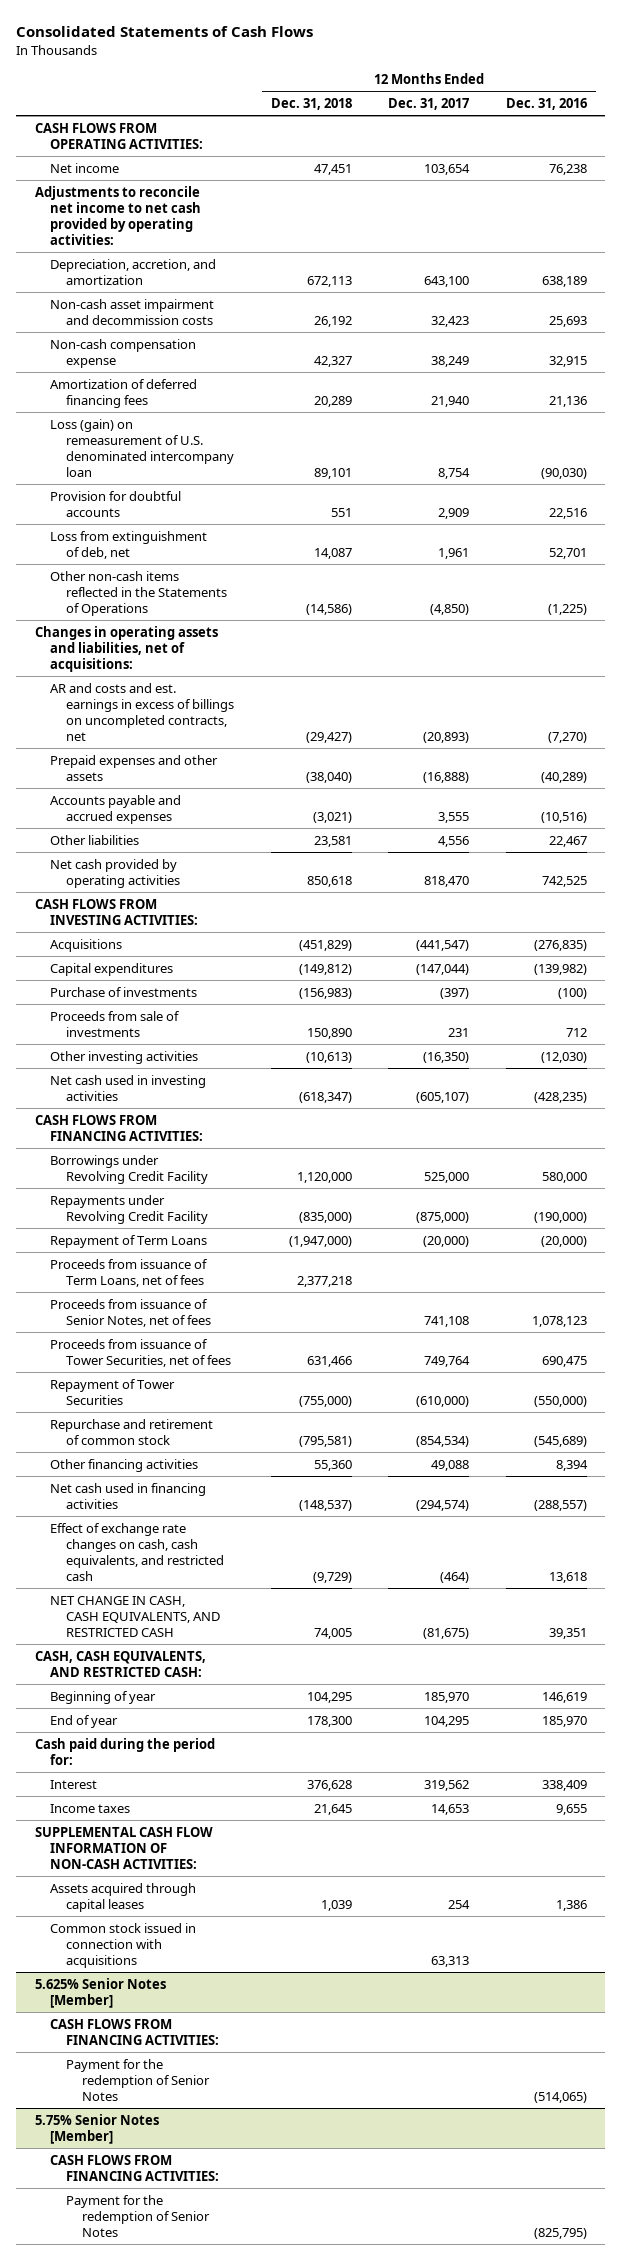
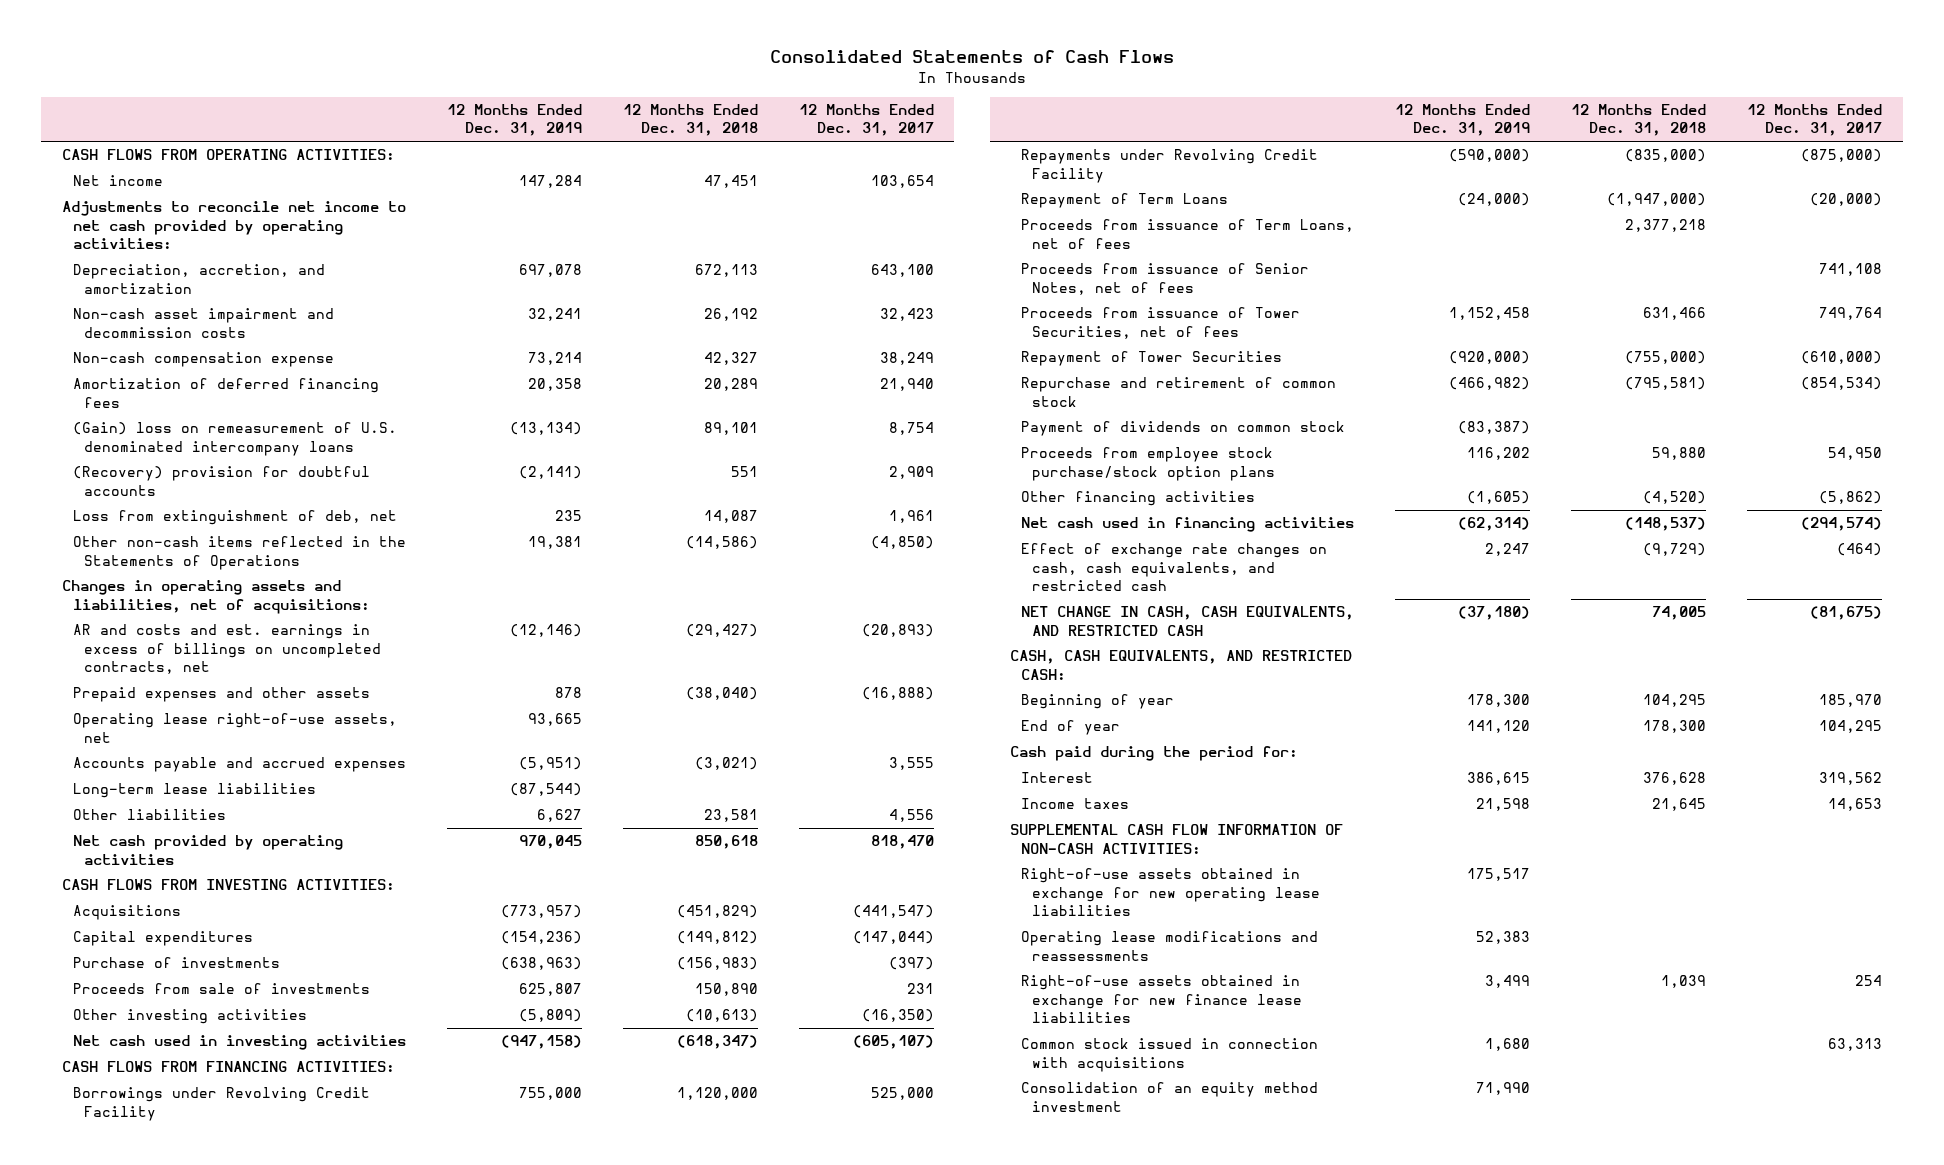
[505,98,587,111] Dec. 31, 2016 -> none
none -> [446,104,582,137] 12 Months Ended Dec. 31, 2019
[50,418,235,478] Loss (gain) on remeasurement of U.S. denominated intercompany loan -> [72,422,397,456] (Gain) loss on remeasurement of U.S. denominated intercompany loans
[50,490,182,517] Provision for doubtful accounts -> [72,466,370,496] (Recovery) provision for doubtful accounts
none -> [72,713,397,743] Operating lease right-of-use assets, net
none -> [72,783,316,799] Long-term lease liabilities
none -> [1021,421,1346,437] Payment of dividends on common stock
none -> [1021,447,1276,481] Proceeds from employee stock purchase/stock option plans
[313,1459,352,1471] 55,360 -> [1643,491,1707,505] (4,520)
[431,1459,470,1471] 49,088 -> [1819,491,1883,505] (5,862)
none -> [1021,868,1321,917] Right-of-use assets obtained in exchange for new operating lease liabilities
none -> [1021,931,1319,961] Operating lease modifications and reassessments
[50,1882,197,1912] Assets acquired through capital leases -> [1021,975,1303,1024] Right-of-use assets obtained in exchange for new finance lease liabilities
[34,1977,166,2008] 5.625% Senior Notes [Member] -> none
[50,2018,220,2045] CASH FLOWS FROM FINANCING ACTIVITIES: -> none
[66,2058,211,2102] Payment for the redemption of Senior Notes -> none
[34,2113,159,2144] 5.75% Senior Notes [Member] -> none
[50,2154,220,2181] CASH FLOWS FROM FINANCING ACTIVITIES: -> none
[66,2194,211,2238] Payment for the redemption of Senior Notes -> none
none -> [1021,1082,1319,1112] Consolidation of an equity method investment

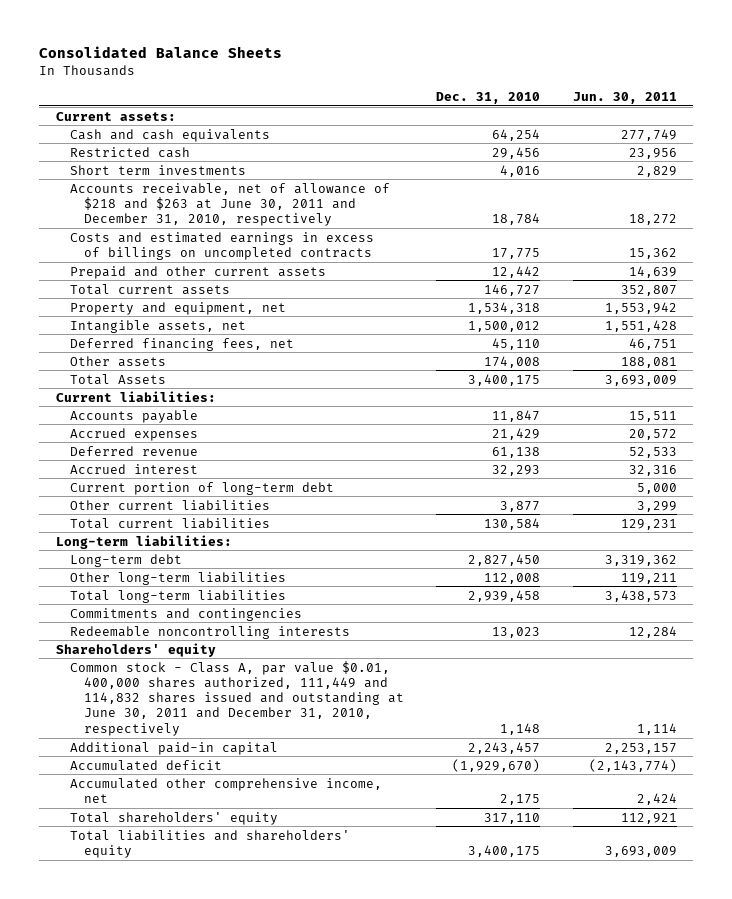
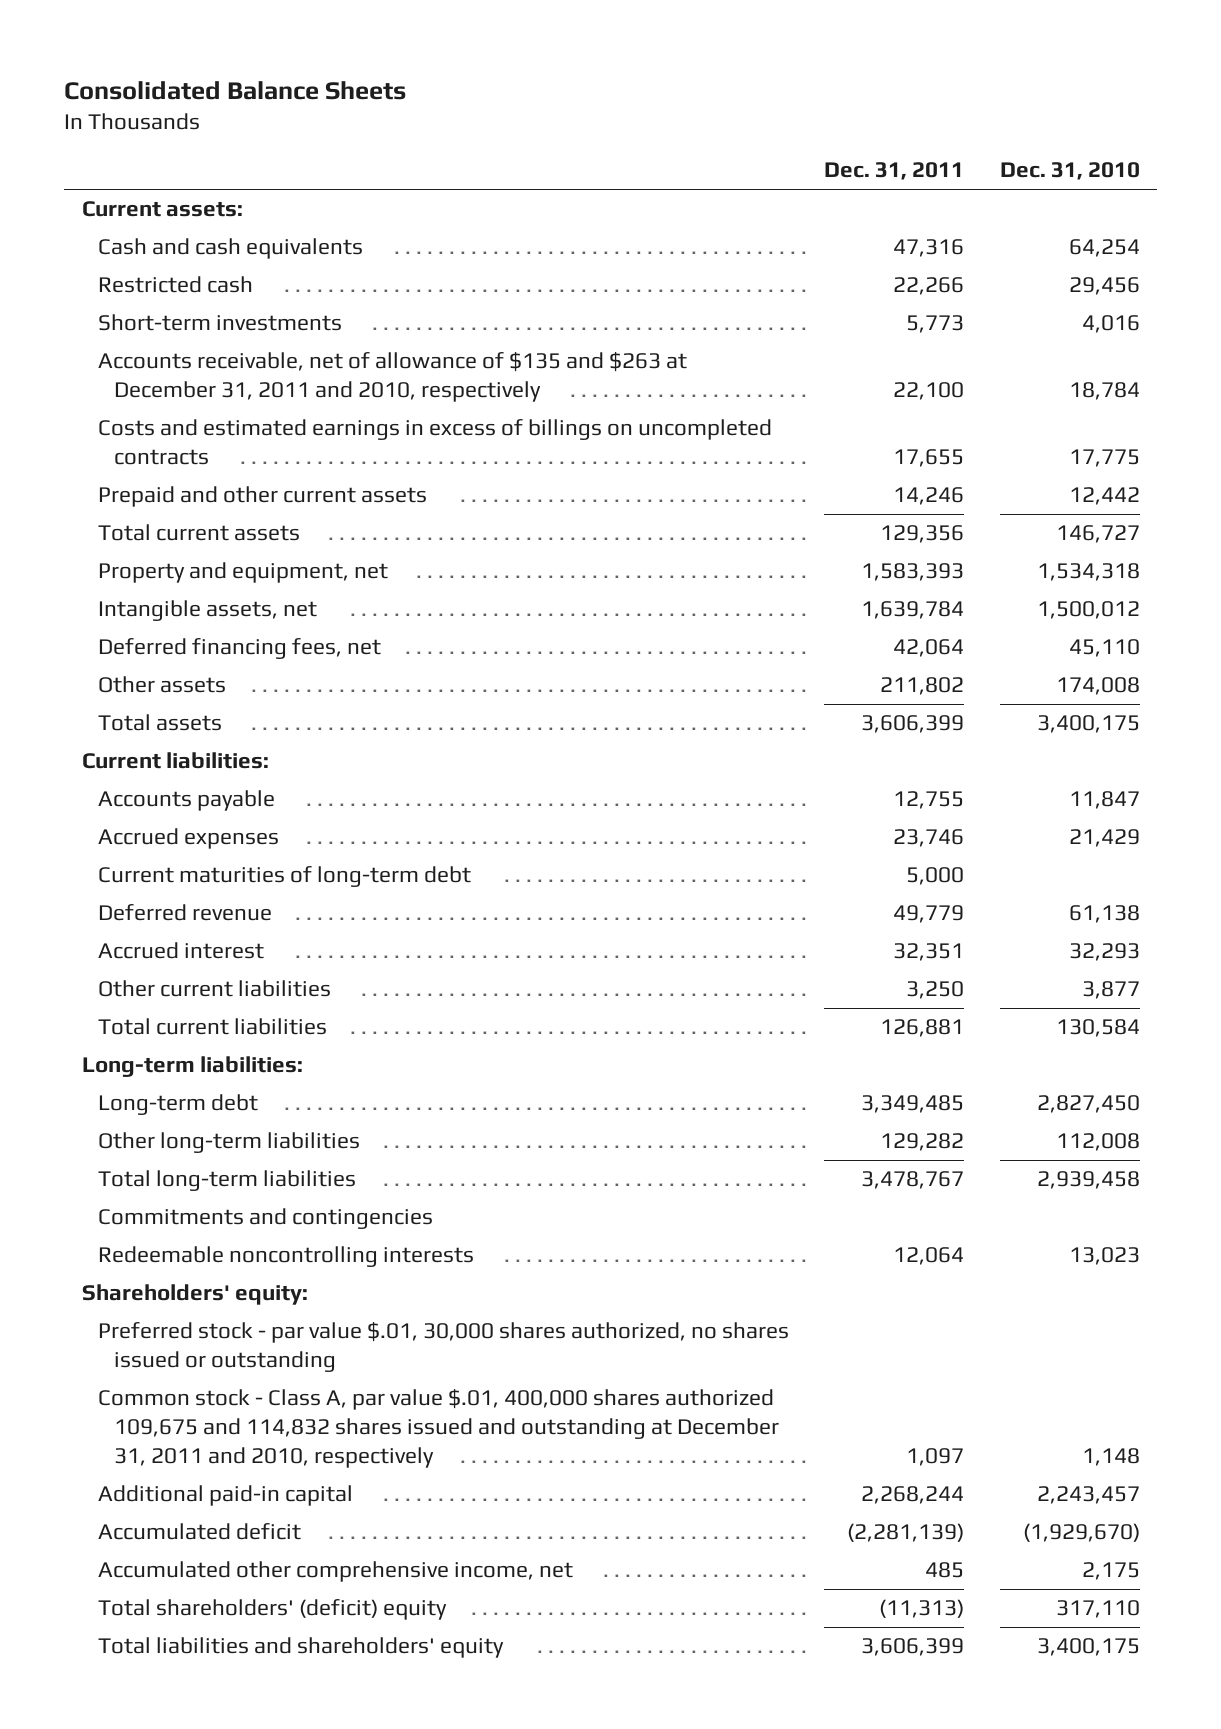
[572,91,677,104] Jun. 30, 2011 -> none
none -> [824,162,965,181] Dec. 31, 2011
[69,164,246,175] Short term investments -> [97,314,342,332] Short-term investments
[69,182,390,227] Accounts receivable, net of allowance of $218 and $263 at June 30, 2011 and December 31, 2010, respectively -> [97,352,687,403] Accounts receivable, net of allowance of $135 and $263 at December 31, 2011 and 2010, respectively
[69,373,166,385] Total Assets -> [97,714,222,732] Total assets
none -> [97,866,471,888] Current maturities of long-term debt
[69,481,334,495] Current portion of long-term debt -> none
[55,642,216,657] Shareholders' equity -> [81,1284,308,1306] Shareholders' equity:
none -> [97,1322,789,1373] Preferred stock - par value $.01, 30,000 shares authorized, no shares issued or outstanding
[69,660,404,736] Common stock - Class A, par value $0.01, 400,000 shares authorized, 111,449 and 114,832 shares issued and outstanding at June 30, 2011 and December 31, 2010, respectively -> [97,1389,780,1469] Common stock - Class A, par value $.01, 400,000 shares authorized 109,675 and 114,832 shares issued and outstanding at December 31, 2011 and 2010, respectively
[69,811,278,825] Total shareholders' equity -> [97,1599,447,1621] Total shareholders' (deficit) equity

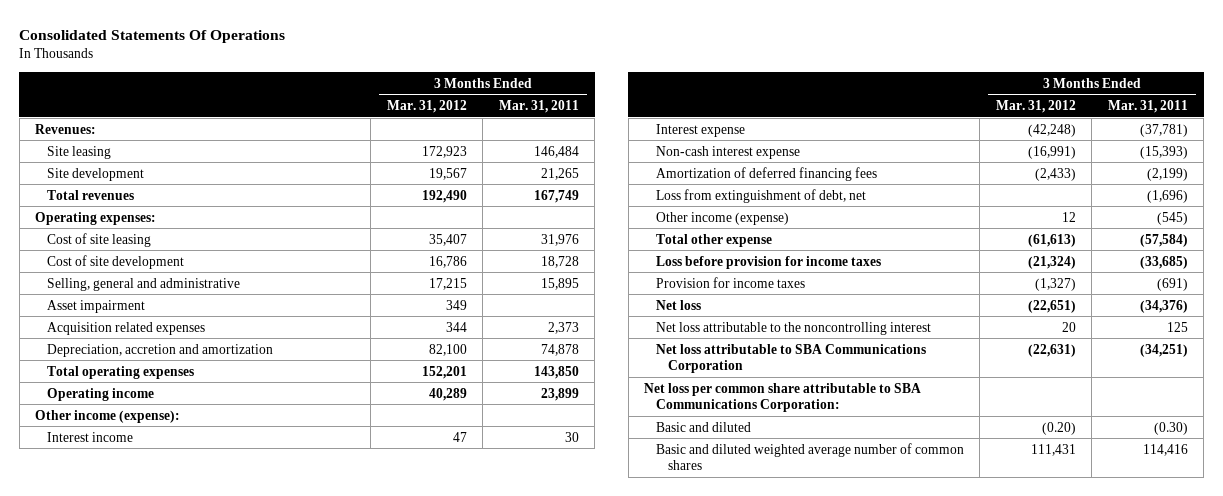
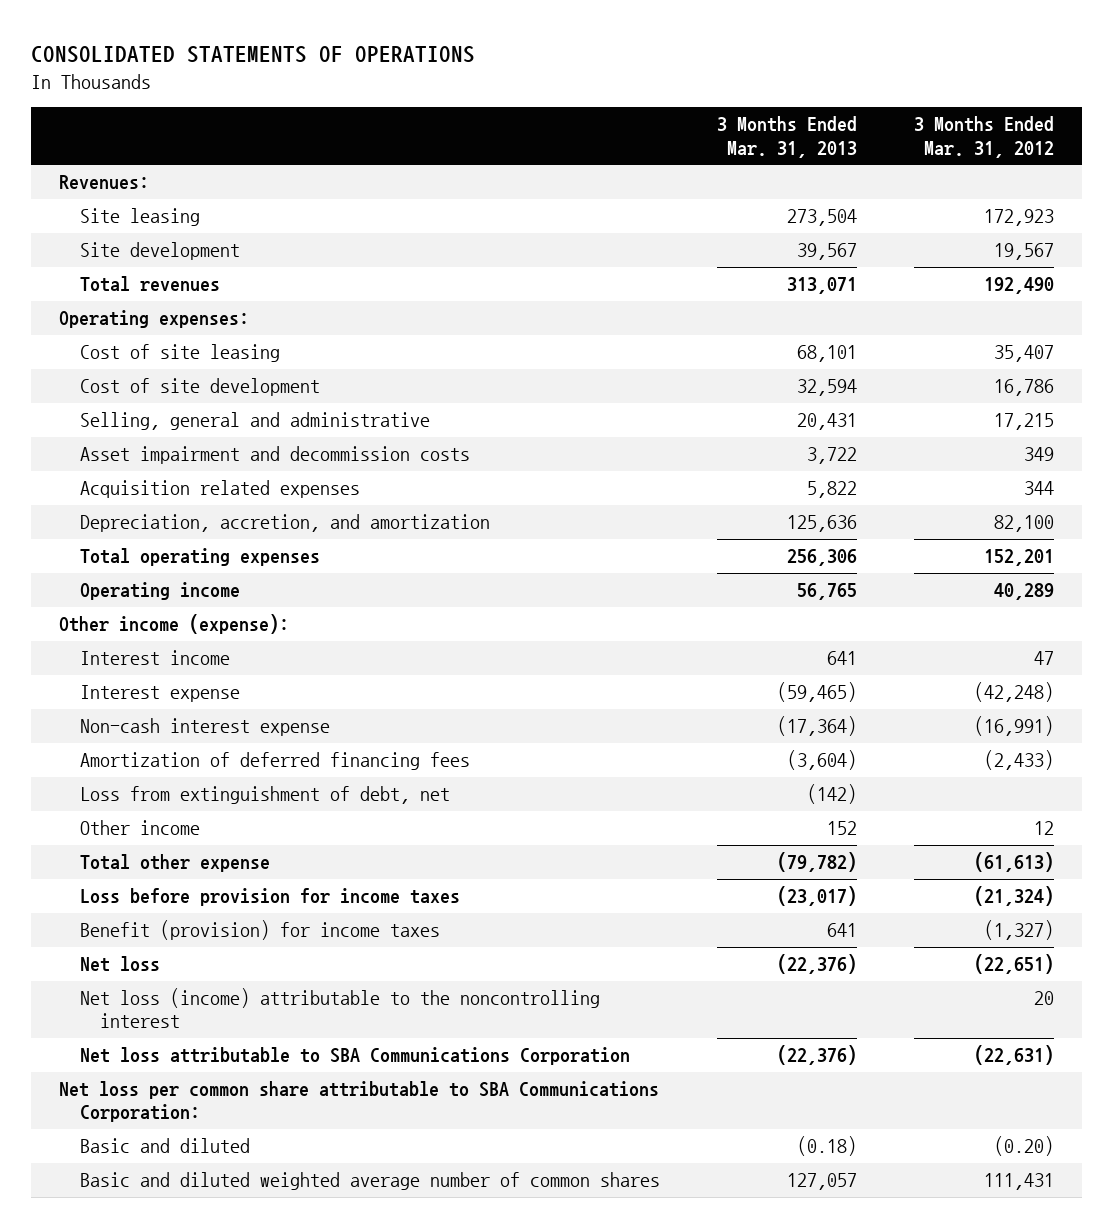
[19,30,286,44] Consolidated Statements Of Operations -> [30,46,475,64] CONSOLIDATED STATEMENTS OF OPERATIONS
[498,99,579,113] Mar. 31, 2011 -> none
none -> [716,116,857,158] 3 Months Ended Mar. 31, 2013
[46,299,145,313] Asset impairment -> [79,446,470,465] Asset impairment and decommission costs
[46,343,273,357] Depreciation, accretion and amortization -> [79,514,490,533] Depreciation, accretion, and amortization
[655,211,789,225] Other income (expense) -> [79,820,200,836] Other income
[655,276,805,288] Provision for income taxes -> [79,920,440,941] Benefit (provision) for income taxes
[655,321,931,335] Net loss attributable to the noncontrolling interest -> [79,988,600,1029] Net loss (income) attributable to the noncontrolling interest

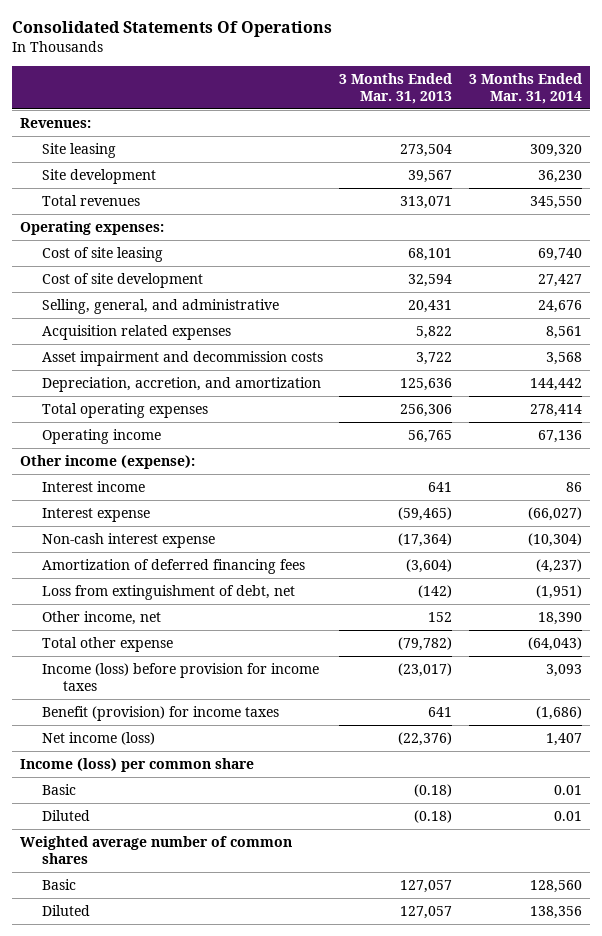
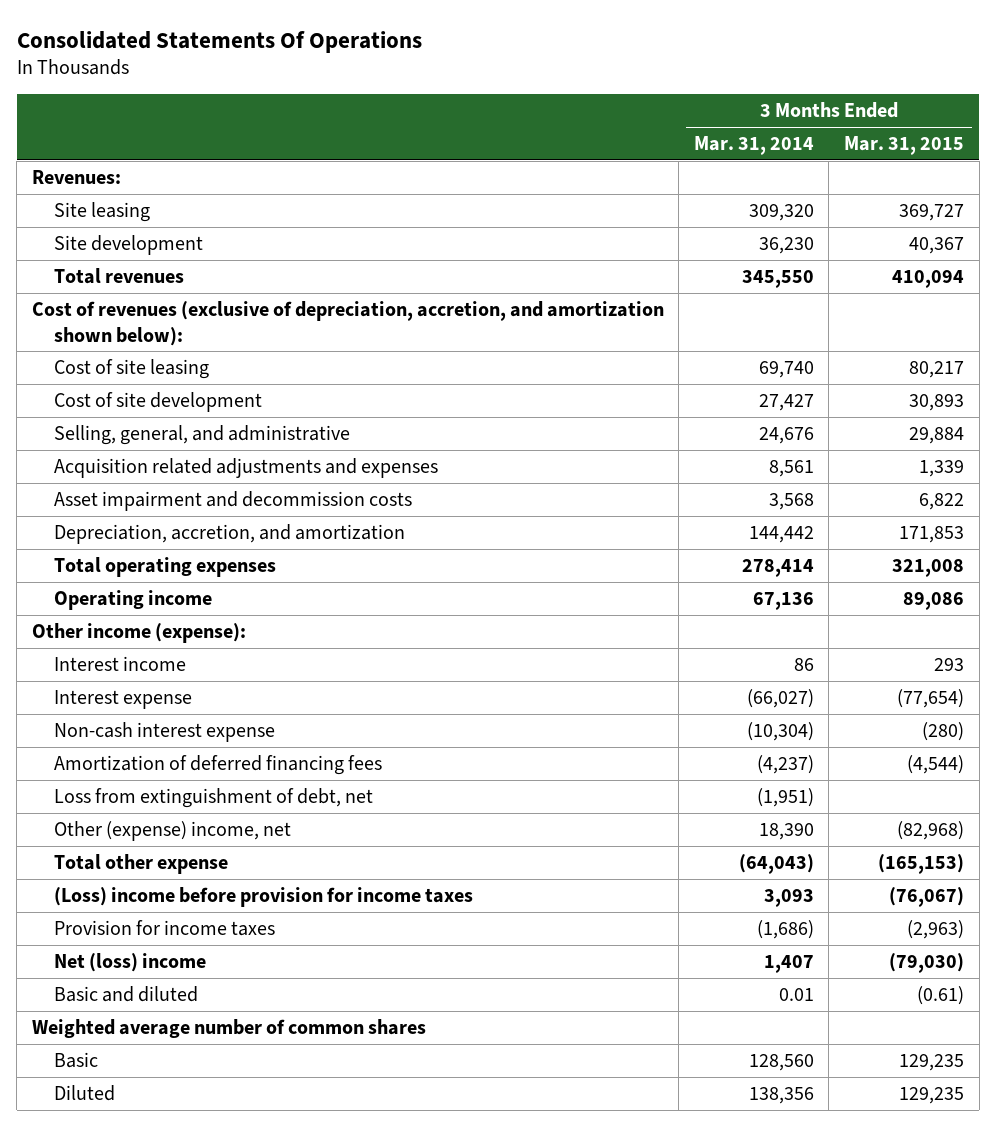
[339,72,453,104] 3 Months Ended Mar. 31, 2013 -> none
none -> [843,136,964,156] Mar. 31, 2015
[20,220,165,235] Operating expenses: -> none
none -> [31,300,664,346] Cost of revenues (exclusive of depreciation, accretion, and amortization shown below):
[41,324,231,340] Acquisition related expenses -> [53,457,438,478] Acquisition related adjustments and expenses
[41,610,161,625] Other income, net -> [53,820,291,841] Other (expense) income, net
[20,757,255,772] Income (loss) per common share -> none
[41,783,76,795] Basic -> none
[41,809,90,821] Diluted -> none
[41,662,319,692] Income (loss) before provision for income taxes -> [53,886,473,907] (Loss) income before provision for income taxes
[41,705,279,721] Benefit (provision) for income taxes -> [53,919,275,936] Provision for income taxes
[41,731,155,745] Net income (loss) -> [53,952,206,972] Net (loss) income
none -> [53,985,198,1002] Basic and diluted

